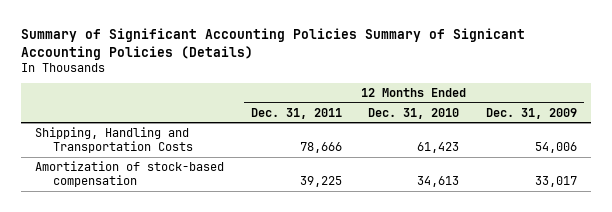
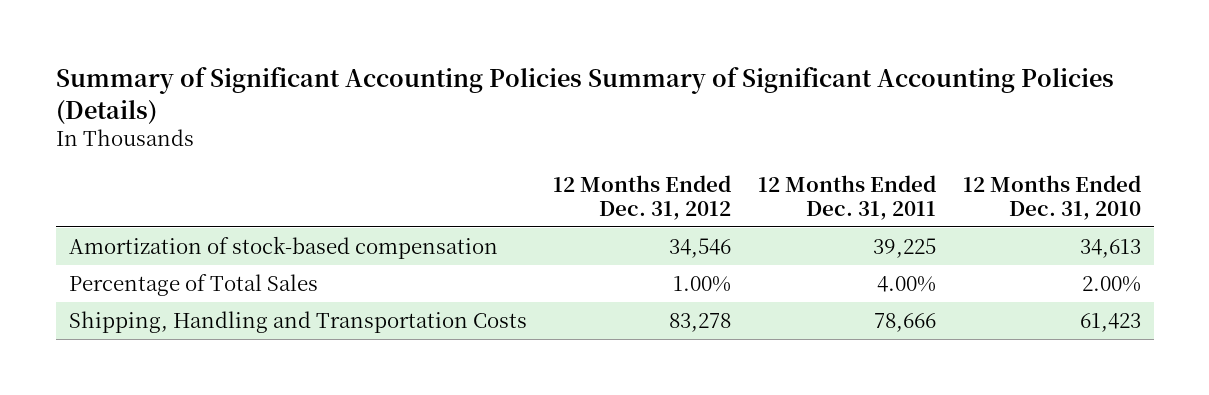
[21,27,526,60] Summary of Significant Accounting Policies Summary of Signicant Accounting Policies (Details) -> [55,67,1114,124] Summary of Significant Accounting Policies Summary of Significant Accounting Policies (Details)
[486,107,578,119] Dec. 31, 2009 -> none
none -> [553,174,732,220] 12 Months Ended Dec. 31, 2012
none -> [68,273,318,296] Percentage of Total Sales
[34,126,193,154] Shipping, Handling and Transportation Costs -> [68,310,527,333] Shipping, Handling and Transportation Costs

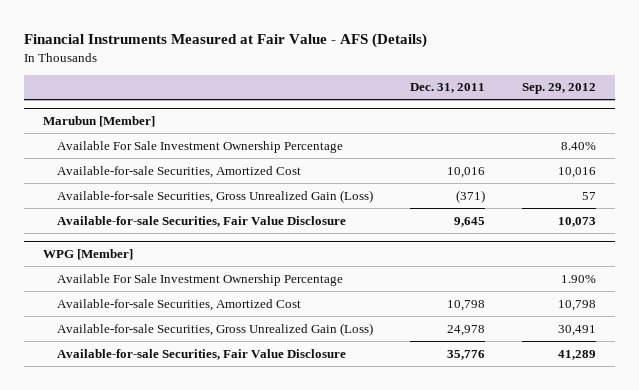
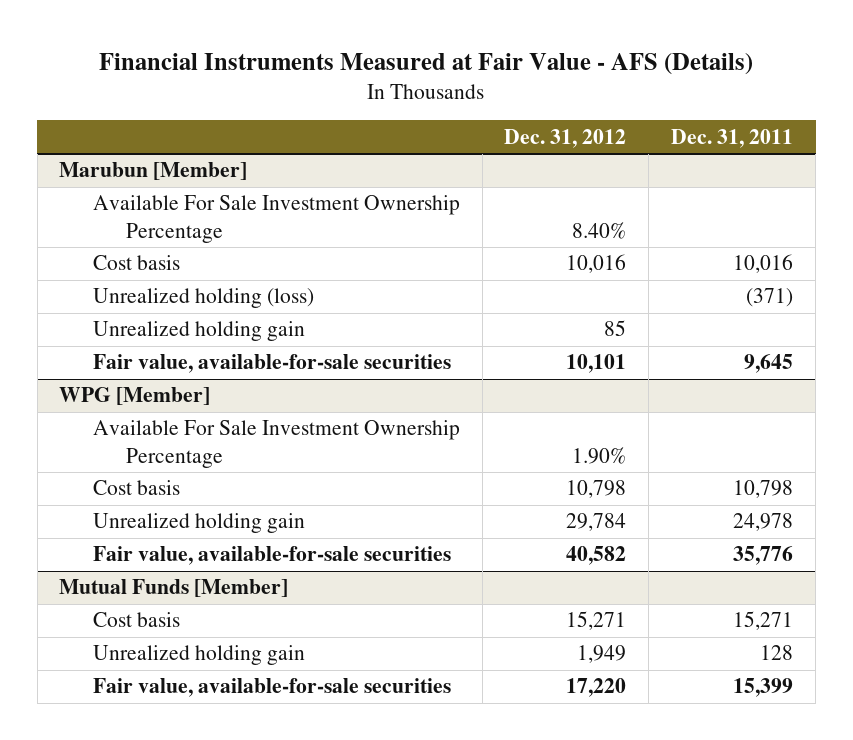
[522,83,597,95] Sep. 29, 2012 -> none
none -> [504,128,627,148] Dec. 31, 2012
[57,165,302,178] Available-for-sale Securities, Amortized Cost -> [92,255,180,271] Cost basis
[57,189,374,203] Available-for-sale Securities, Gross Unrealized Gain (Loss) -> [92,288,314,309] Unrealized holding (loss)
none -> [92,321,305,342] Unrealized holding gain
[57,215,347,227] Available-for-sale Securities, Fair Value Disclosure -> [92,354,451,374] Fair value, available-for-sale securities
[57,298,302,311] Available-for-sale Securities, Amortized Cost -> [92,480,180,496] Cost basis
[57,322,374,336] Available-for-sale Securities, Gross Unrealized Gain (Loss) -> [92,513,305,534] Unrealized holding gain
[57,348,347,360] Available-for-sale Securities, Fair Value Disclosure -> [92,546,451,566] Fair value, available-for-sale securities
none -> [59,579,289,598] Mutual Funds [Member]
none -> [92,612,180,628] Cost basis
none -> [92,645,305,666] Unrealized holding gain
none -> [92,678,451,698] Fair value, available-for-sale securities

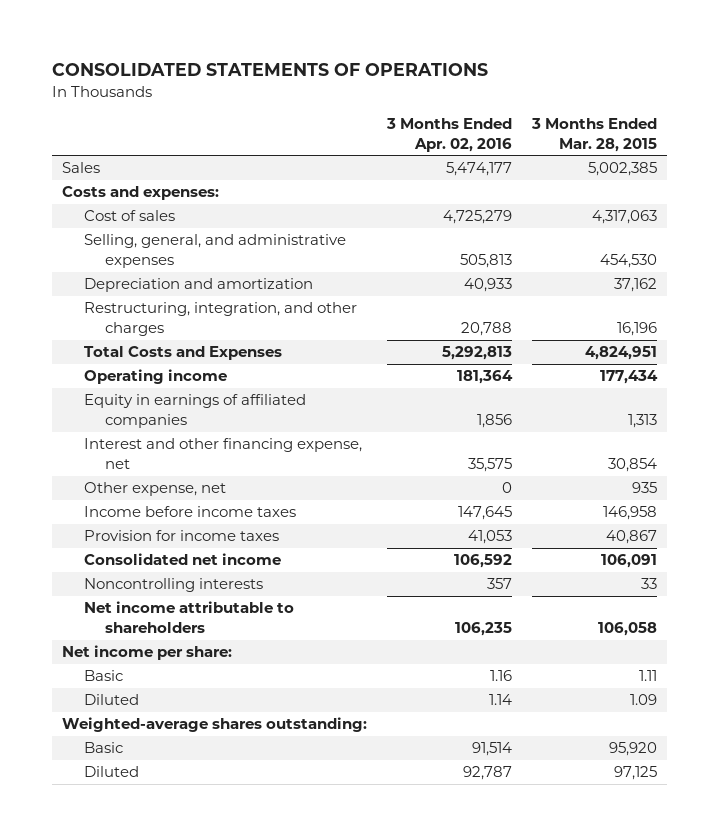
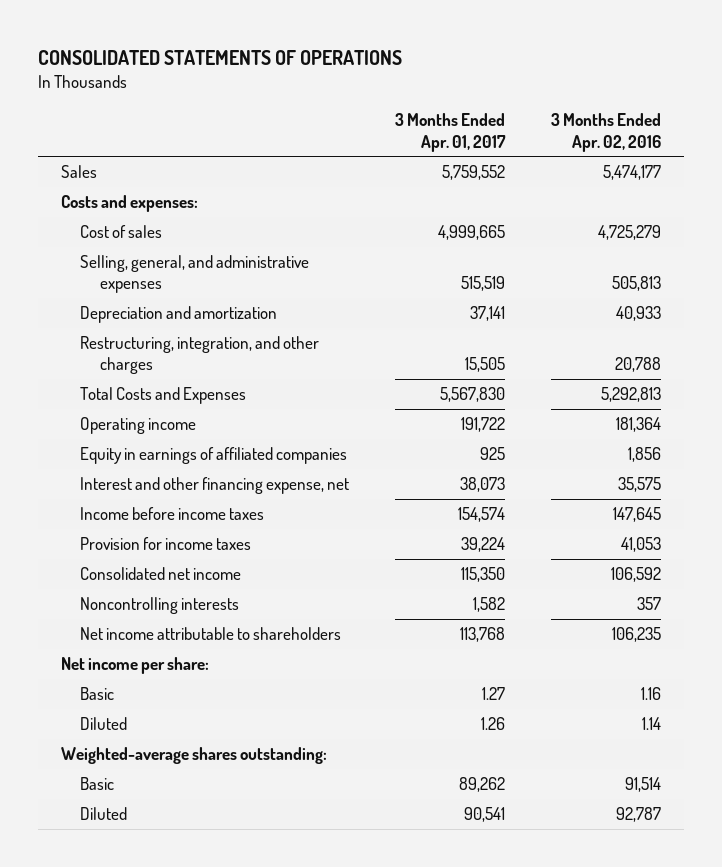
[531,118,658,152] 3 Months Ended Mar. 28, 2015 -> none
none -> [395,113,507,152] 3 Months Ended Apr. 01, 2017
[83,482,226,497] Other expense, net -> none

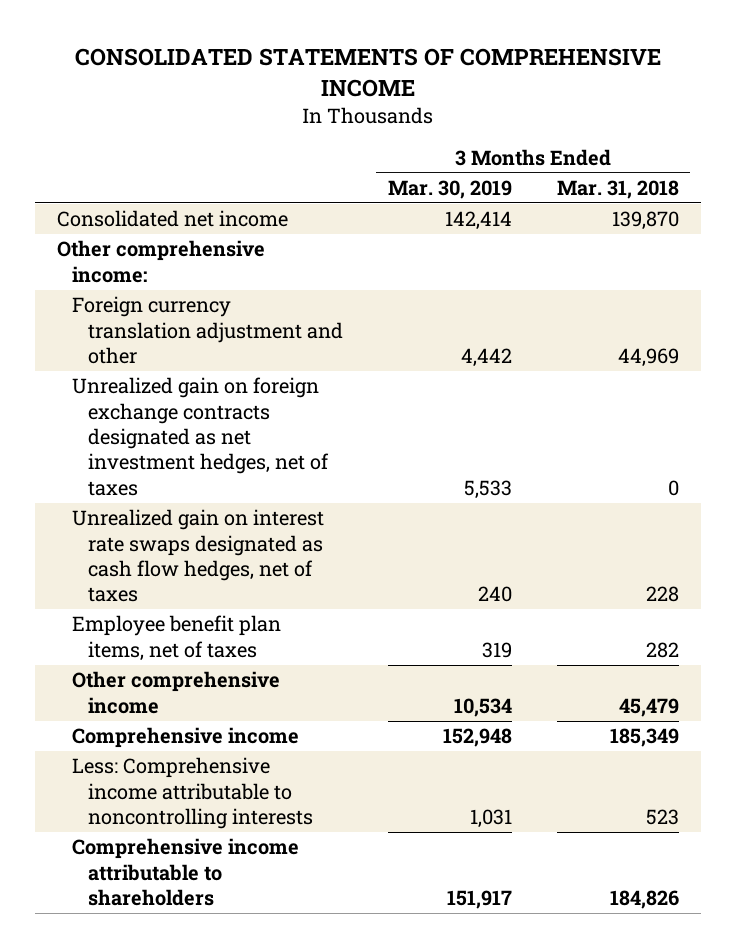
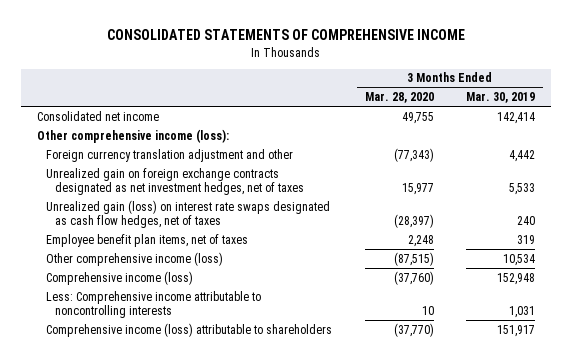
[556,179,679,199] Mar. 31, 2018 -> none
none -> [364,92,434,104] Mar. 28, 2020
[57,240,266,283] Other comprehensive income: -> [37,128,230,143] Other comprehensive income (loss):
[72,509,325,603] Unrealized gain on interest rate swaps designated as cash flow hedges, net of taxes -> [46,199,331,229] Unrealized gain (loss) on interest rate swaps designated as cash flow hedges, net of taxes
[72,671,281,714] Other comprehensive income -> [46,251,224,266] Other comprehensive income (loss)
[72,727,300,749] Comprehensive income -> [46,270,194,285] Comprehensive income (loss)
[72,838,300,906] Comprehensive income attributable to shareholders -> [46,322,333,337] Comprehensive income (loss) attributable to shareholders

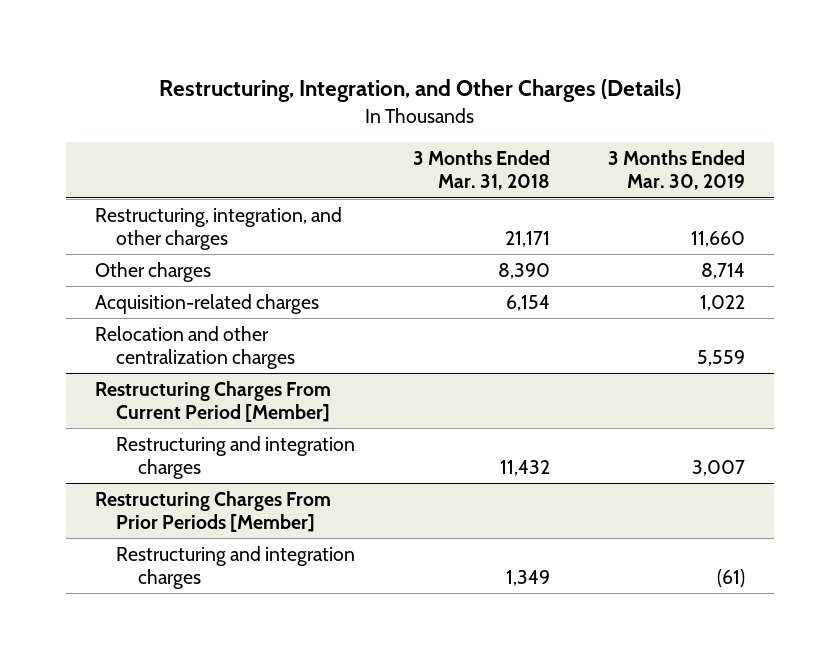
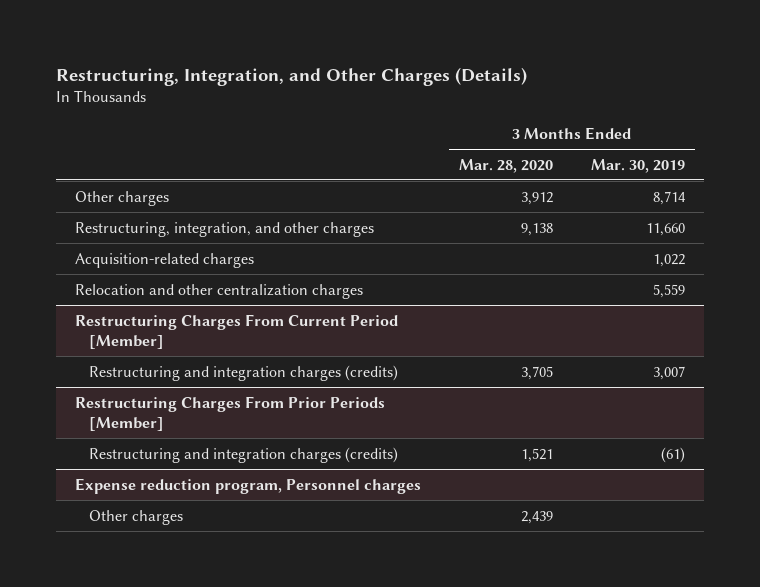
[413,150,551,191] 3 Months Ended Mar. 31, 2018 -> none
none -> [458,158,553,173] Mar. 28, 2020
[94,206,342,251] Restructuring, integration, and other charges -> [74,221,374,237] Restructuring, integration, and other charges
[116,435,356,480] Restructuring and integration charges -> [89,364,399,381] Restructuring and integration charges (credits)
[116,545,356,590] Restructuring and integration charges -> [89,446,399,463] Restructuring and integration charges (credits)
none -> [74,477,421,494] Expense reduction program, Personnel charges
none -> [89,509,184,525] Other charges

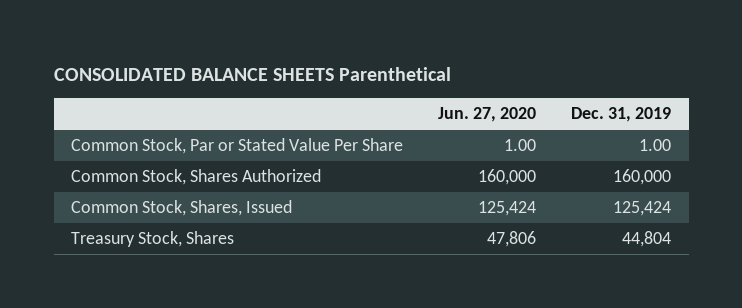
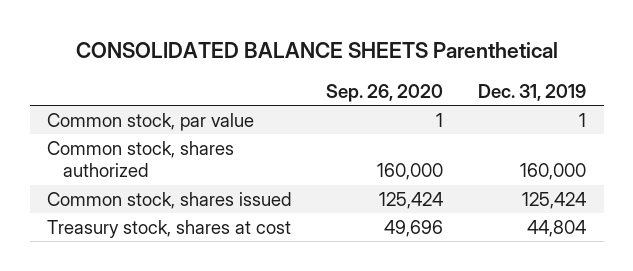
[438,107,537,123] Jun. 27, 2020 -> none
none -> [326,83,444,102] Sep. 26, 2020
[71,138,404,155] Common Stock, Par or Stated Value Per Share -> [47,112,255,131] Common stock, par value
[639,139,672,152] 1.00 -> [579,112,587,127] 1
[71,169,322,186] Common Stock, Shares Authorized -> [47,140,235,178] Common stock, shares authorized
[71,200,293,217] Common Stock, Shares, Issued -> [47,191,292,209] Common stock, shares issued
[71,231,235,248] Treasury Stock, Shares -> [47,219,292,238] Treasury stock, shares at cost

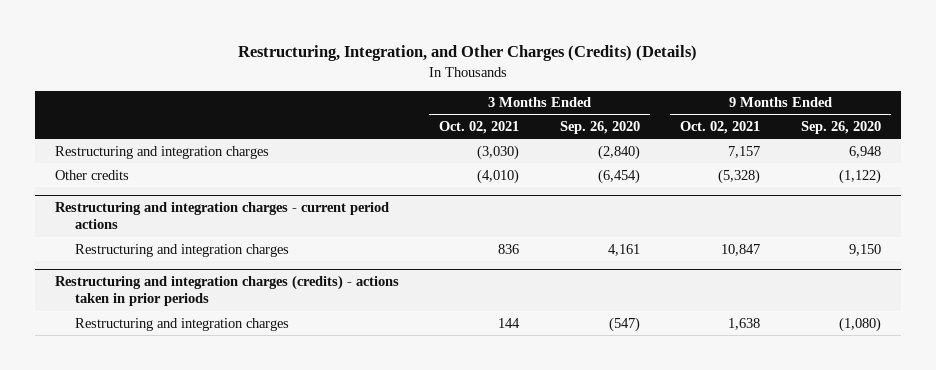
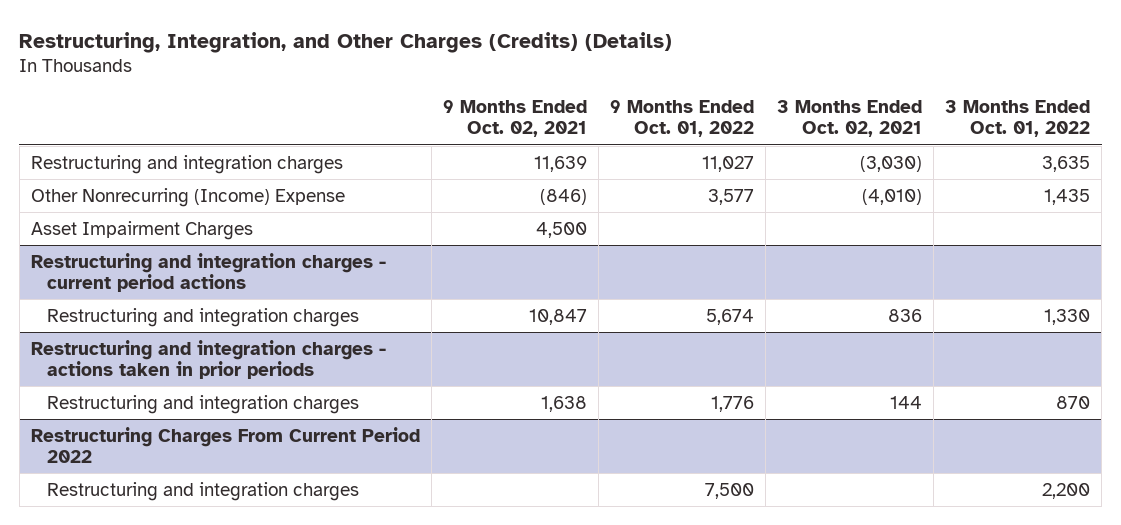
[559,121,640,135] Sep. 26, 2020 -> none
[800,121,881,135] Sep. 26, 2020 -> none
none -> [609,100,754,138] 9 Months Ended Oct. 01, 2022
none -> [944,100,1090,138] 3 Months Ended Oct. 01, 2022
[728,145,761,158] 7,157 -> [533,155,587,172] 11,639
[55,169,130,180] Other credits -> [30,187,345,207] Other Nonrecurring (Income) Expense
[718,168,761,184] (5,328) -> [539,188,587,205] (846)
none -> [30,220,253,240] Asset Impairment Charges
[55,275,400,307] Restructuring and integration charges (credits) - actions taken in prior periods -> [30,339,386,379] Restructuring and integration charges - actions taken in prior periods
none -> [30,426,420,463] Restructuring Charges From Current Period 2022
none -> [46,481,359,501] Restructuring and integration charges

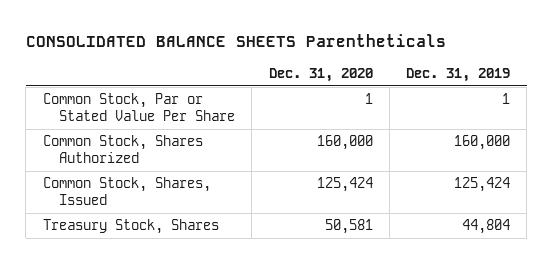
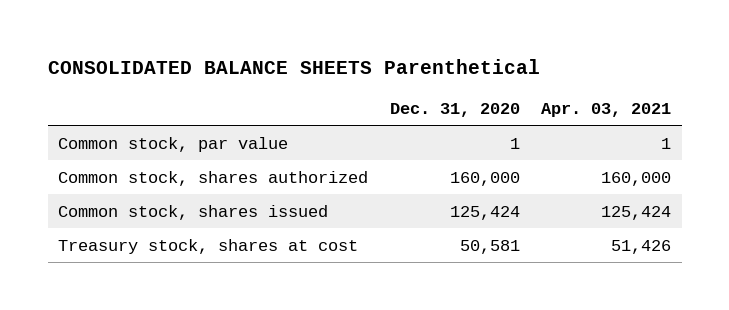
[25,34,446,48] CONSOLIDATED BALANCE SHEETS Parentheticals -> [47,59,540,75] CONSOLIDATED BALANCE SHEETS Parenthetical
[405,68,510,83] Dec. 31, 2019 -> none
none -> [540,102,671,117] Apr. 03, 2021
[42,93,236,122] Common Stock, Par or Stated Value Per Share -> [58,136,289,152] Common stock, par value
[42,135,203,164] Common Stock, Shares Authorized -> [58,170,369,186] Common stock, shares authorized
[42,177,211,206] Common Stock, Shares, Issued -> [58,204,329,220] Common stock, shares issued
[42,219,219,235] Treasury Stock, Shares -> [58,238,359,254] Treasury stock, shares at cost

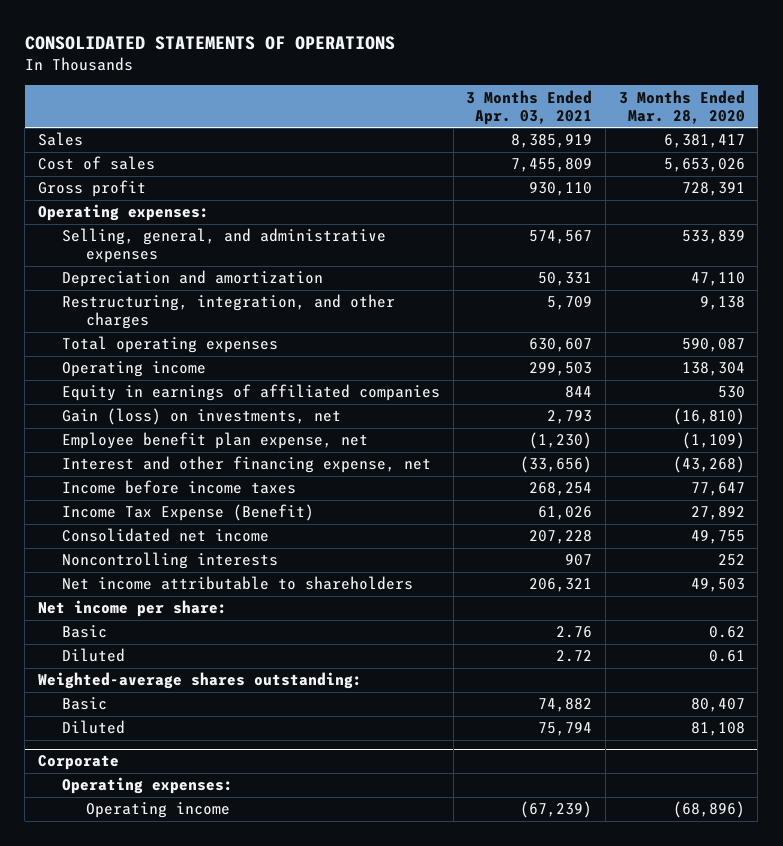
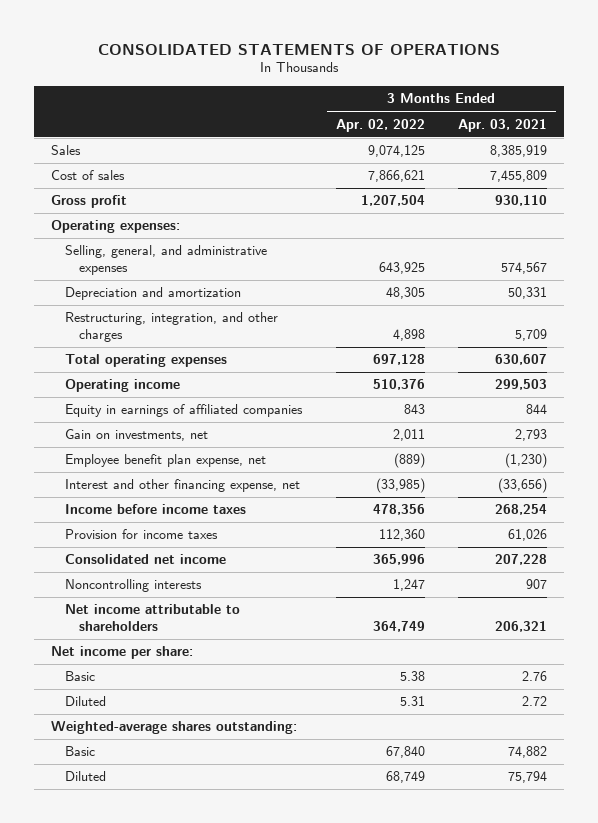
[618,89,745,124] 3 Months Ended Mar. 28, 2020 -> none
none -> [335,118,425,132] Apr. 02, 2022
[62,408,342,426] Gain (loss) on investments, net -> [64,429,208,442] Gain on investments, net
[62,504,315,522] Income Tax Expense (Benefit) -> [64,529,218,540] Provision for income taxes
[38,755,120,771] Corporate -> none
[62,777,234,795] Operating expenses: -> none
[86,802,231,819] Operating income -> none

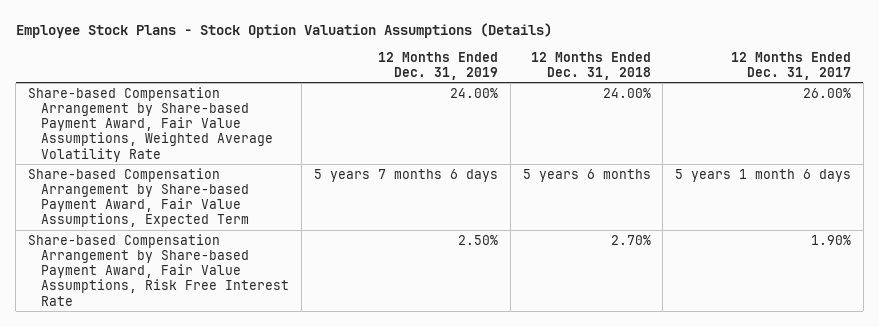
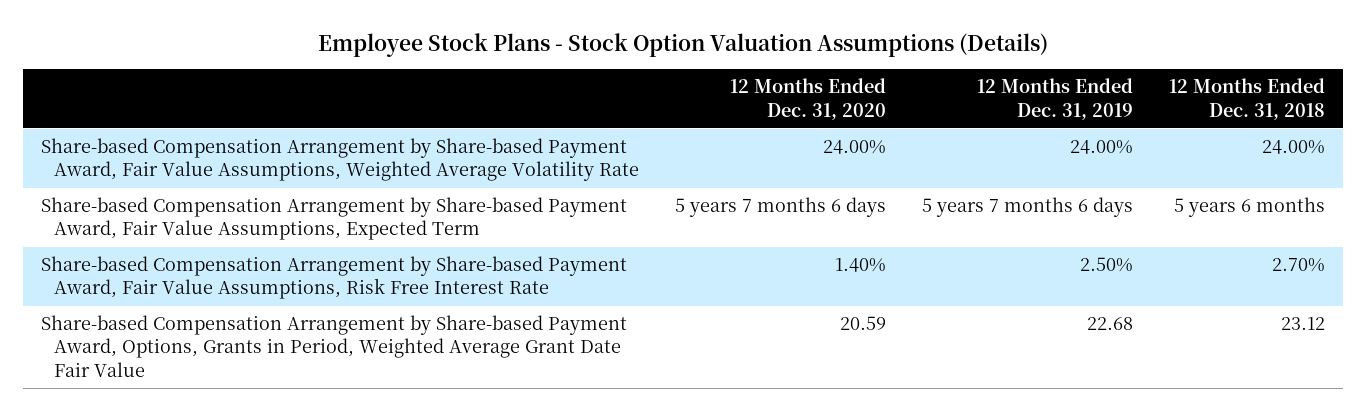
[731,51,852,80] 12 Months Ended Dec. 31, 2017 -> none
none -> [729,78,886,120] 12 Months Ended Dec. 31, 2020
none -> [40,315,627,377] Share-based Compensation Arrangement by Share-based Payment Award, Options, Grants in Period, Weighted Average Grant Date Fair Value

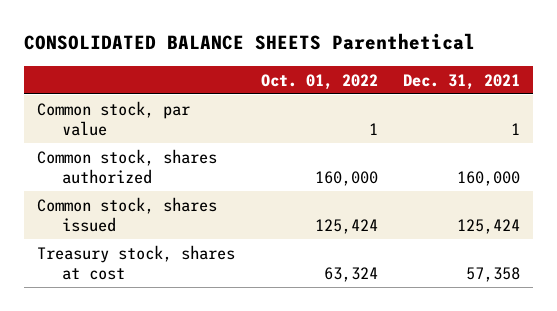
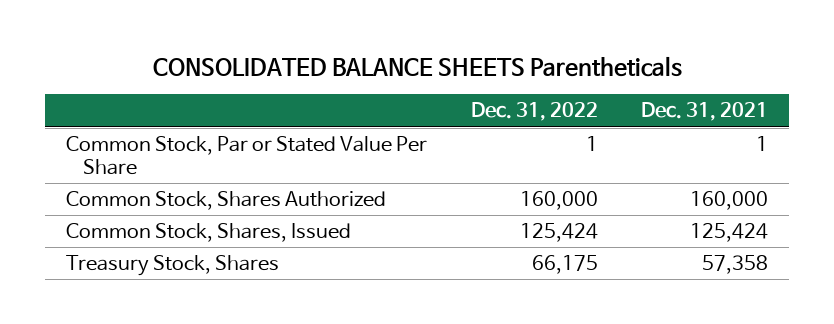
[23,33,475,51] CONSOLIDATED BALANCE SHEETS Parenthetical -> [153,55,683,77] CONSOLIDATED BALANCE SHEETS Parentheticals
[260,73,378,90] Oct. 01, 2022 -> none
none -> [470,102,598,122] Dec. 31, 2022
[36,100,190,136] Common stock, par value -> [66,136,428,176] Common Stock, Par or Stated Value Per Share
[36,148,217,184] Common stock, shares authorized -> [66,191,387,211] Common Stock, Shares Authorized
[36,196,217,232] Common stock, shares issued -> [66,223,352,243] Common Stock, Shares, Issued
[36,244,235,280] Treasury stock, shares at cost -> [66,255,280,277] Treasury Stock, Shares

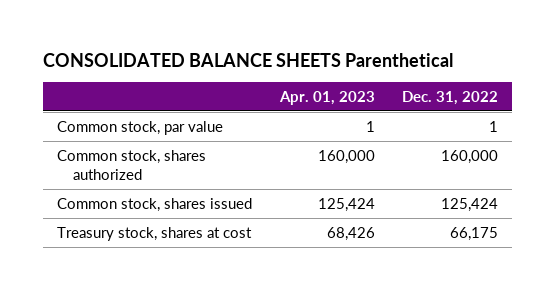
[153,55,683,77] CONSOLIDATED BALANCE SHEETS Parentheticals -> [43,52,454,67] CONSOLIDATED BALANCE SHEETS Parenthetical
[640,102,768,122] Dec. 31, 2021 -> none
none -> [278,90,375,105] Apr. 01, 2023
[66,136,428,176] Common Stock, Par or Stated Value Per Share -> [57,121,224,136] Common stock, par value
[66,191,387,211] Common Stock, Shares Authorized -> [57,150,207,180] Common stock, shares authorized
[66,223,352,243] Common Stock, Shares, Issued -> [57,198,253,213] Common stock, shares issued
[66,255,280,277] Treasury Stock, Shares -> [57,227,253,242] Treasury stock, shares at cost

